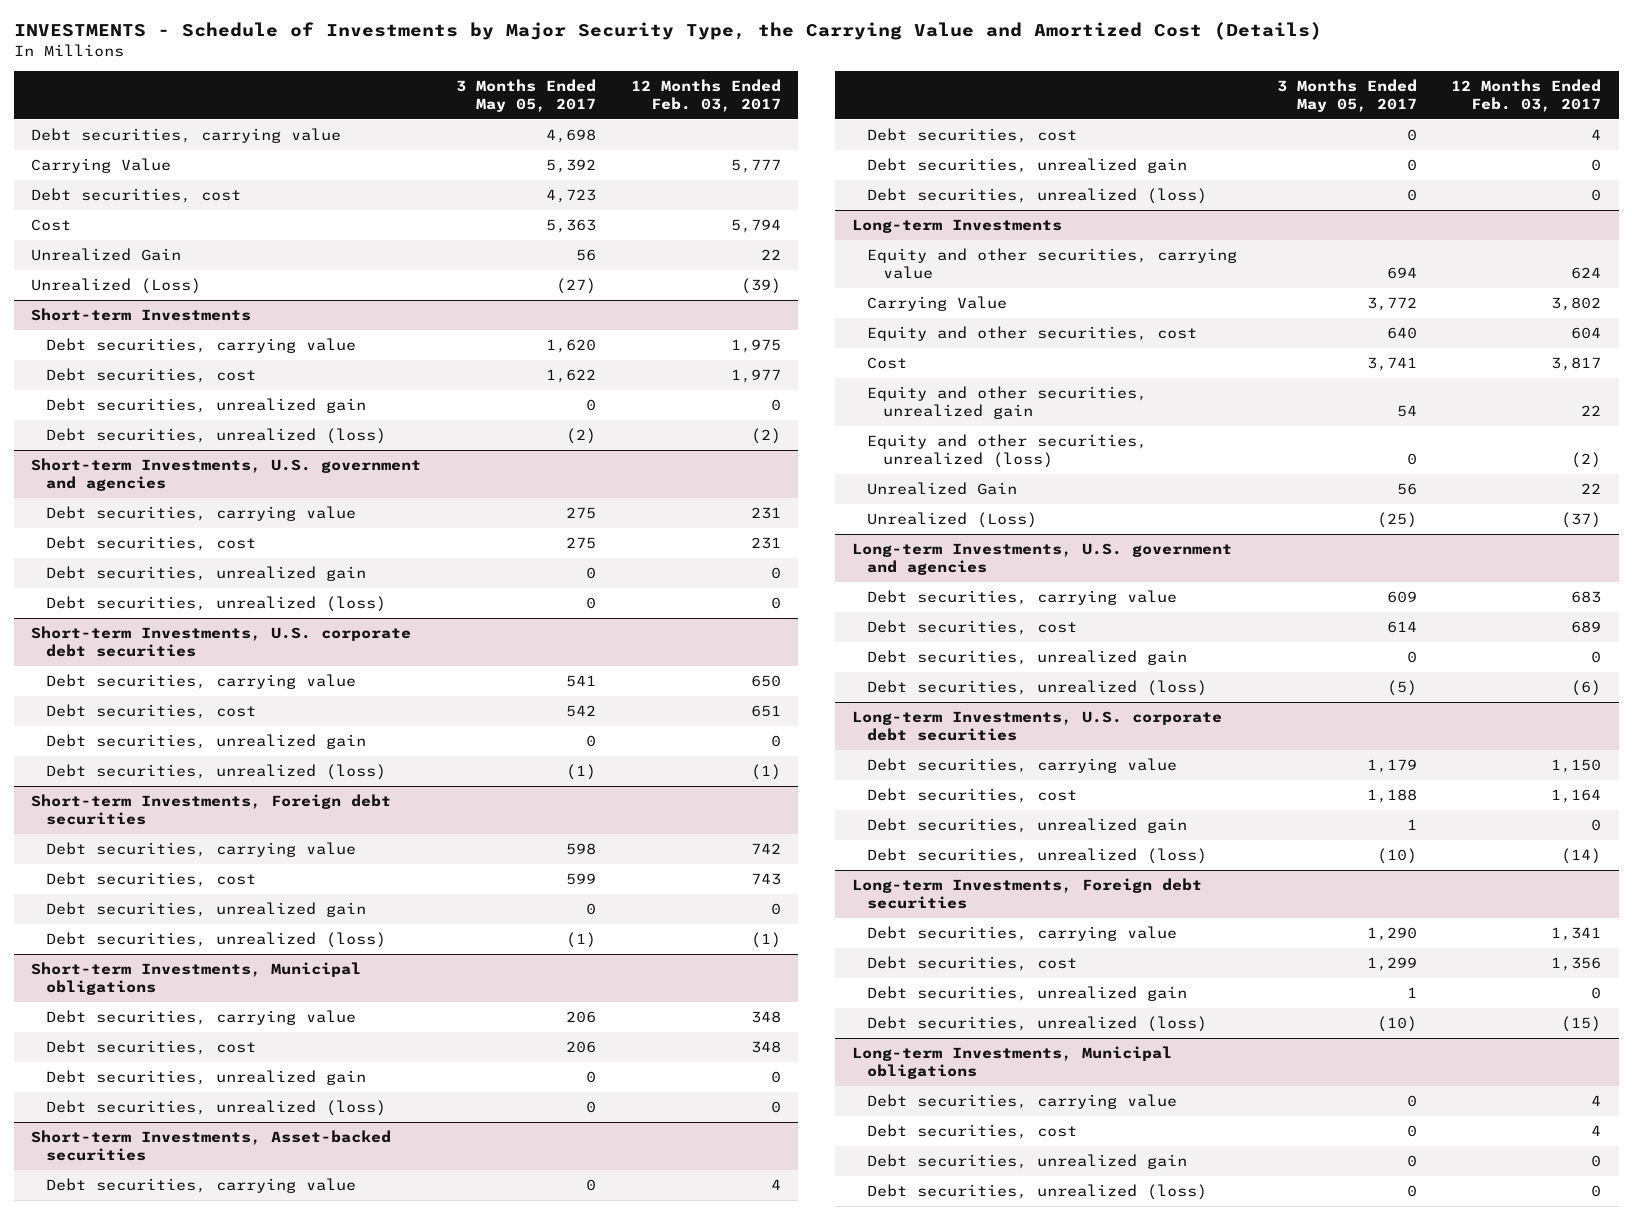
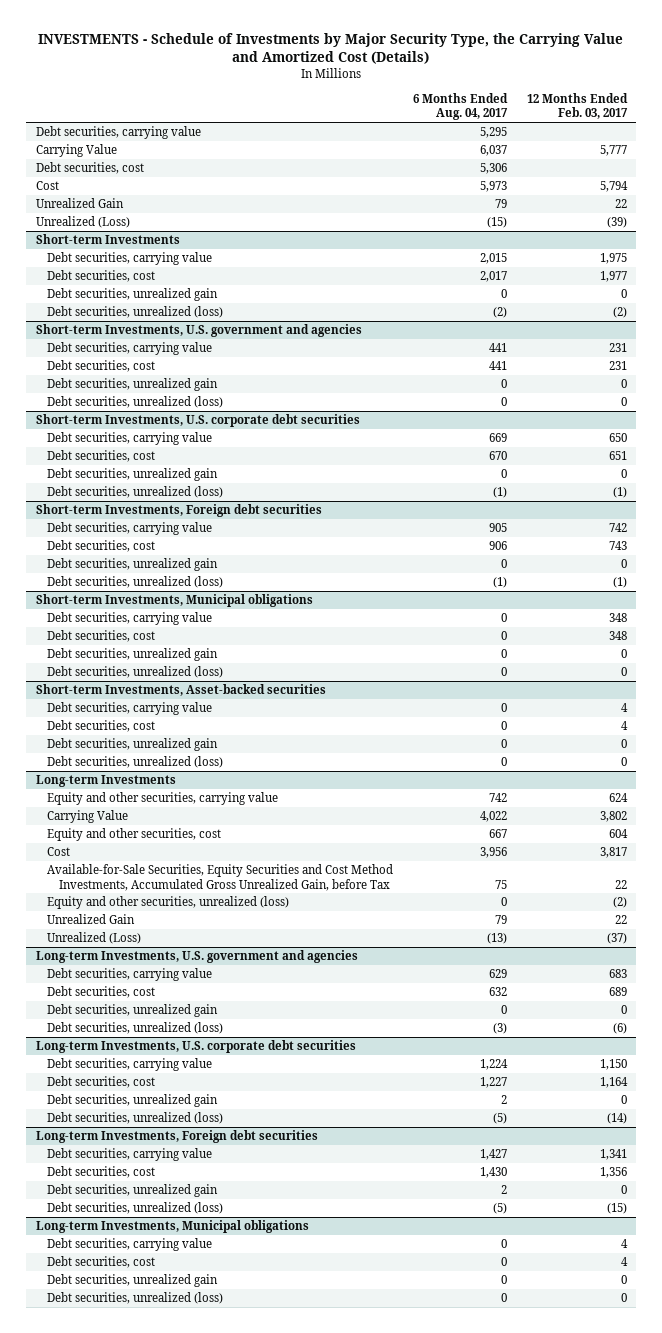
[455,78,596,113] 3 Months Ended May 05, 2017 -> none
none -> [412,92,508,121] 6 Months Ended Aug. 04, 2017
[867,385,1148,420] Equity and other securities, unrealized gain -> none
none -> [47,864,394,891] Available-for-Sale Securities, Equity Securities and Cost Method Investments, Accumulated Gross Unrealized Gain, before Tax

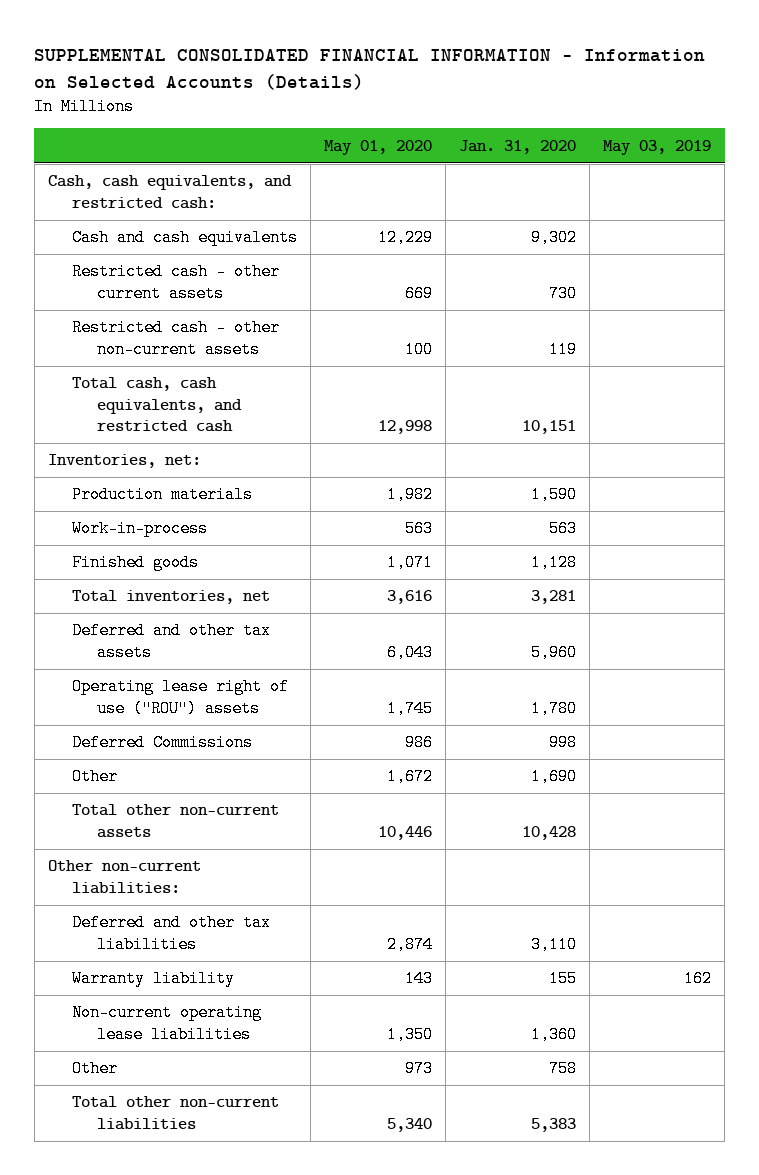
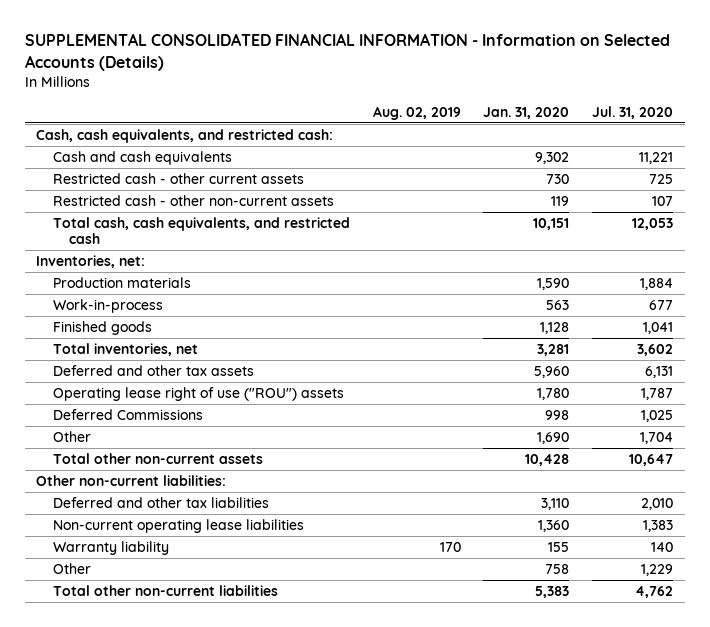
[324,139,433,155] May 01, 2020 -> none
[603,139,712,155] May 03, 2019 -> none
none -> [372,105,461,120] Aug. 02, 2019
none -> [592,105,674,119] Jul. 31, 2020
[72,970,236,988] Warranty liability -> [52,541,169,556] Warranty liability

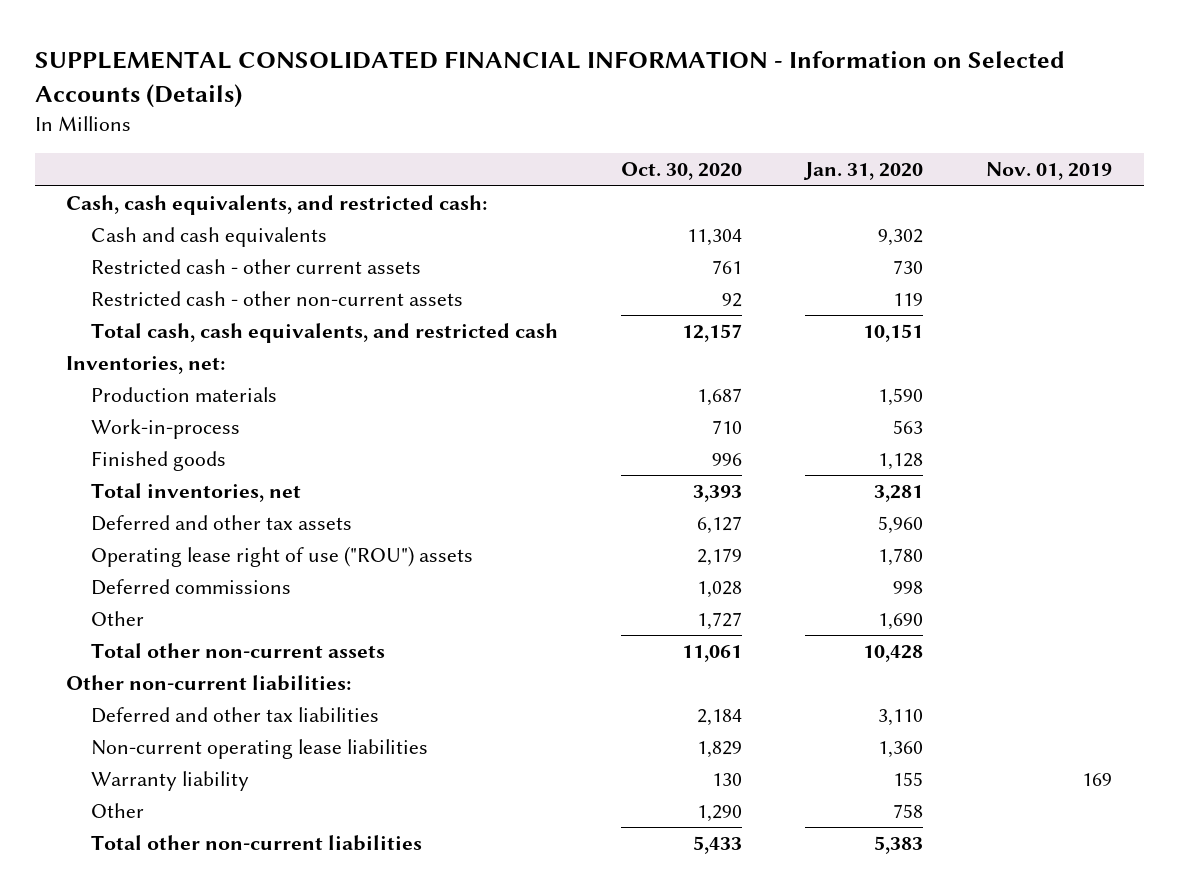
[372,105,461,120] Aug. 02, 2019 -> none
[592,105,674,119] Jul. 31, 2020 -> none
none -> [620,162,742,181] Oct. 30, 2020
none -> [986,162,1113,181] Nov. 01, 2019
[52,409,203,421] Deferred Commissions -> [90,579,291,596] Deferred commissions

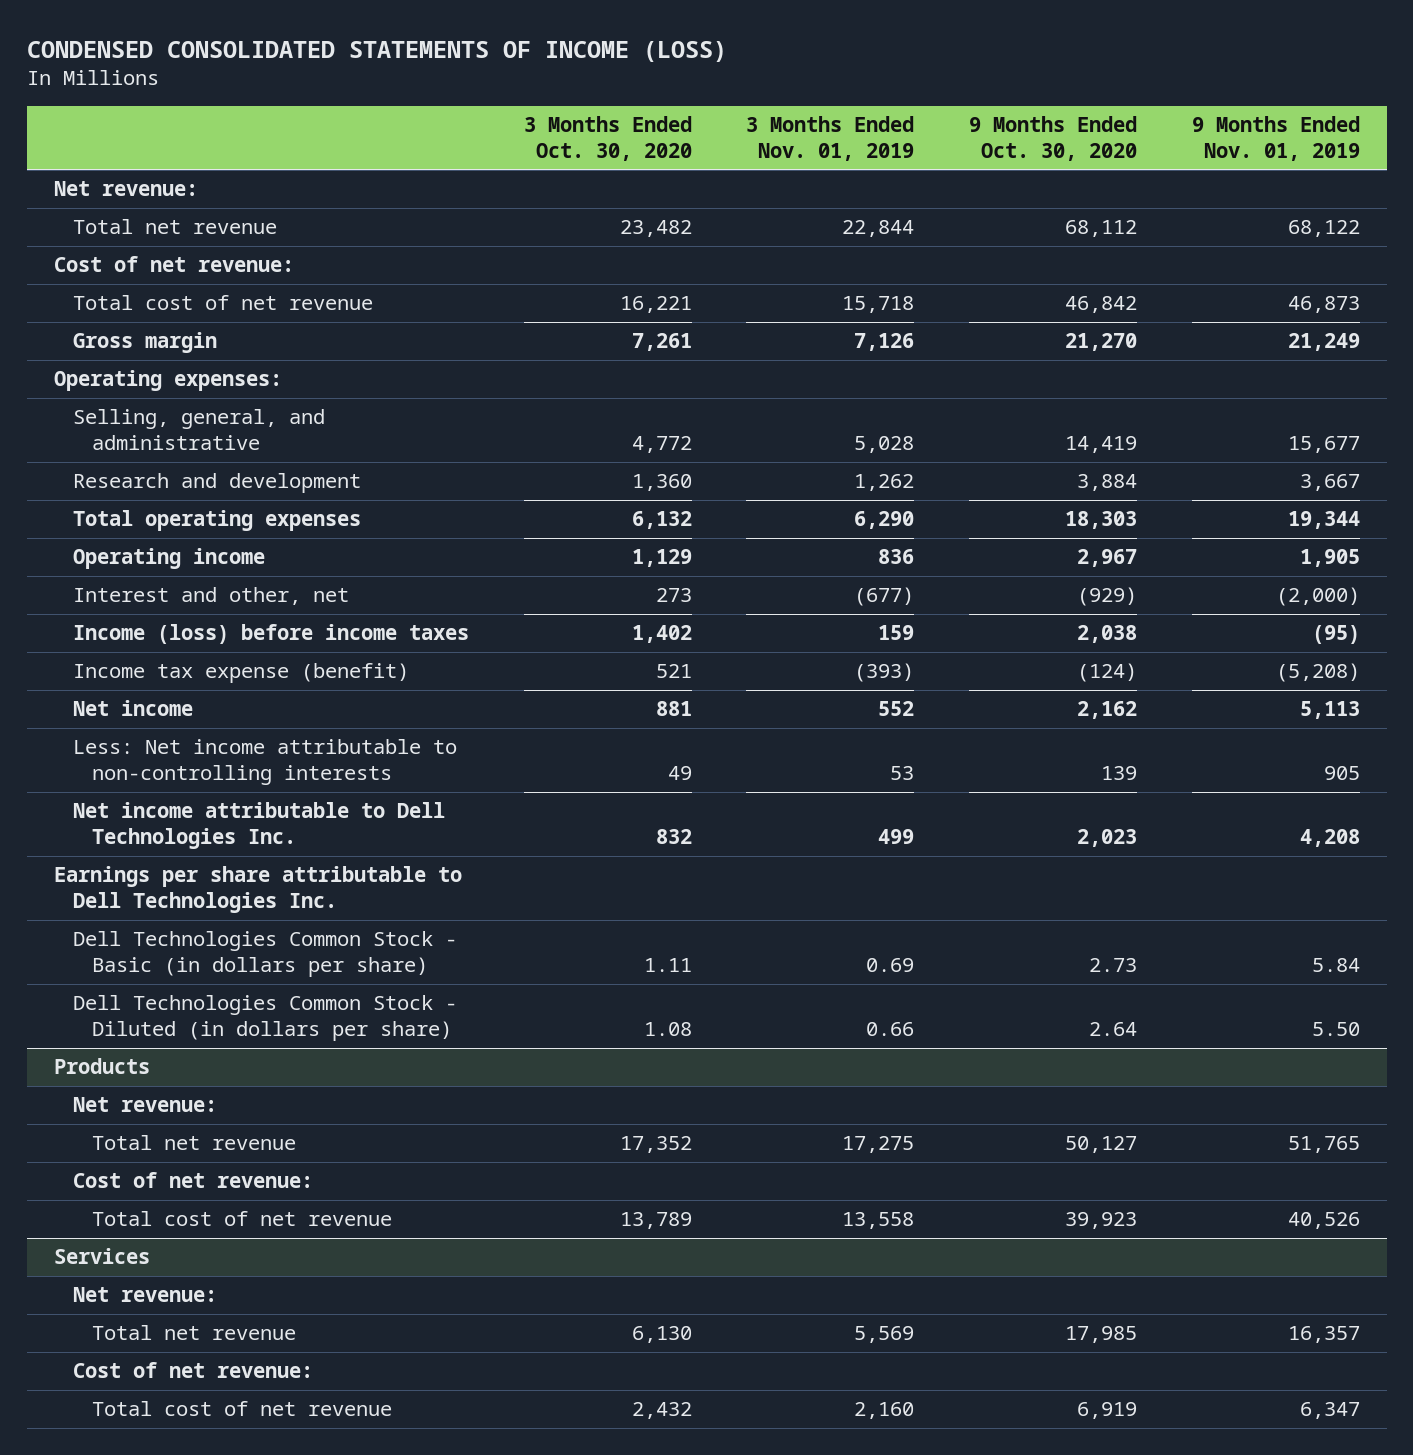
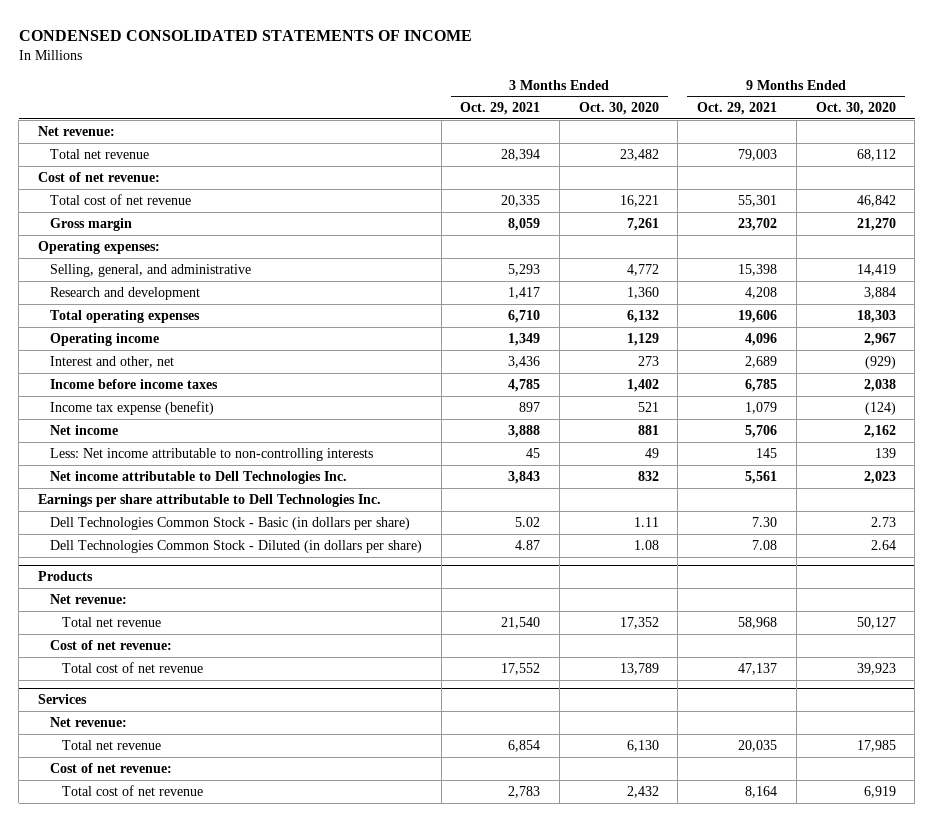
[26,41,727,63] CONDENSED CONSOLIDATED STATEMENTS OF INCOME (LOSS) -> [18,29,472,41] CONDENSED CONSOLIDATED STATEMENTS OF INCOME
[746,115,915,161] 3 Months Ended Nov. 01, 2019 -> none
[1191,115,1360,161] 9 Months Ended Nov. 01, 2019 -> none
none -> [460,102,541,116] Oct. 29, 2021
none -> [697,102,778,116] Oct. 29, 2021
[73,624,470,645] Income (loss) before income taxes -> [49,378,218,389] Income before income taxes

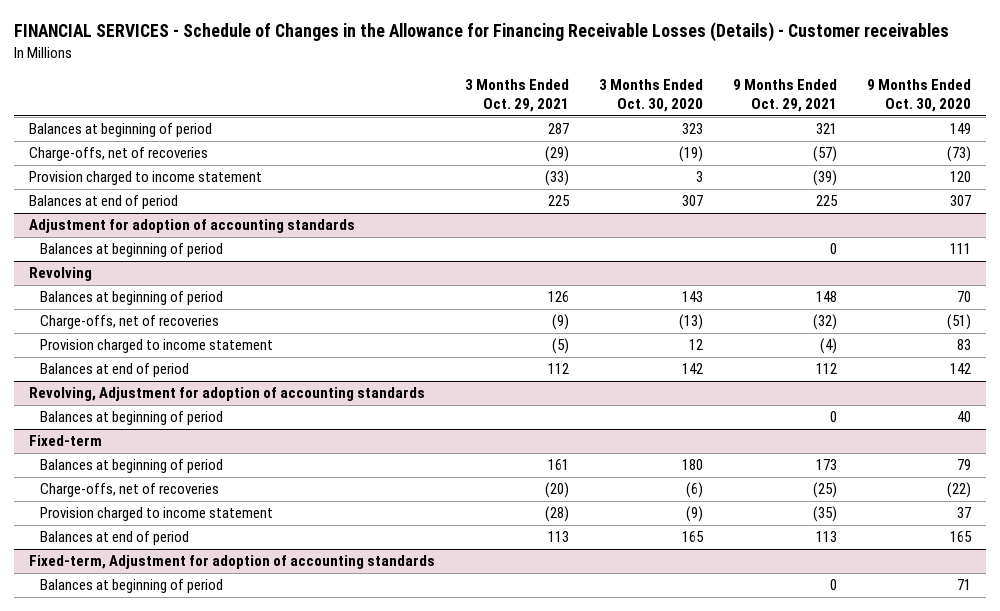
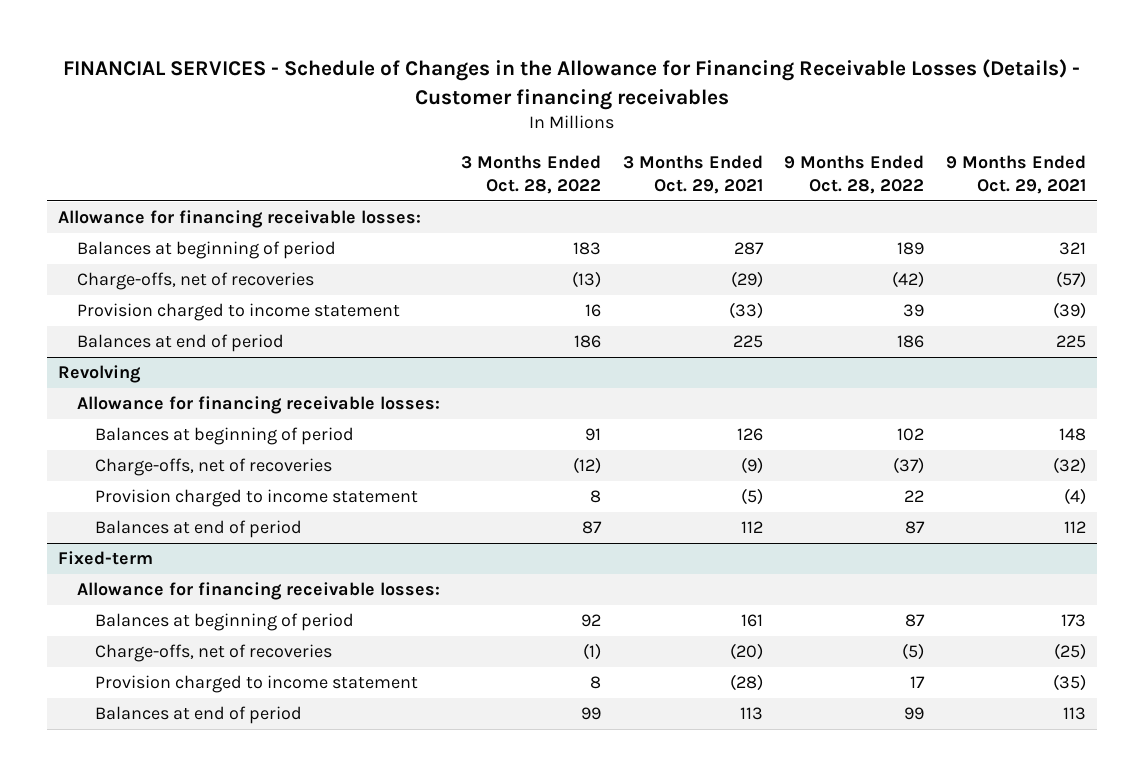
[14,22,950,43] FINANCIAL SERVICES - Schedule of Changes in the Allowance for Financing Receivable Losses (Details) - Customer receivables -> [62,59,1080,110] FINANCIAL SERVICES - Schedule of Changes in the Allowance for Financing Receivable Losses (Details) - Customer financing receivables
[599,78,704,113] 3 Months Ended Oct. 30, 2020 -> none
[866,78,971,113] 9 Months Ended Oct. 30, 2020 -> none
none -> [461,154,602,195] 3 Months Ended Oct. 28, 2022
none -> [784,154,925,195] 9 Months Ended Oct. 28, 2022
none -> [57,210,421,229] Allowance for financing receivable losses:
[29,219,356,234] Adjustment for adoption of accounting standards -> none
[40,243,224,258] Balances at beginning of period -> none
none -> [76,396,440,415] Allowance for financing receivable losses:
[29,387,426,402] Revolving, Adjustment for adoption of accounting standards -> none
[40,411,224,426] Balances at beginning of period -> none
none -> [76,582,440,601] Allowance for financing receivable losses:
[29,555,436,570] Fixed-term, Adjustment for adoption of accounting standards -> none
[40,579,224,594] Balances at beginning of period -> none

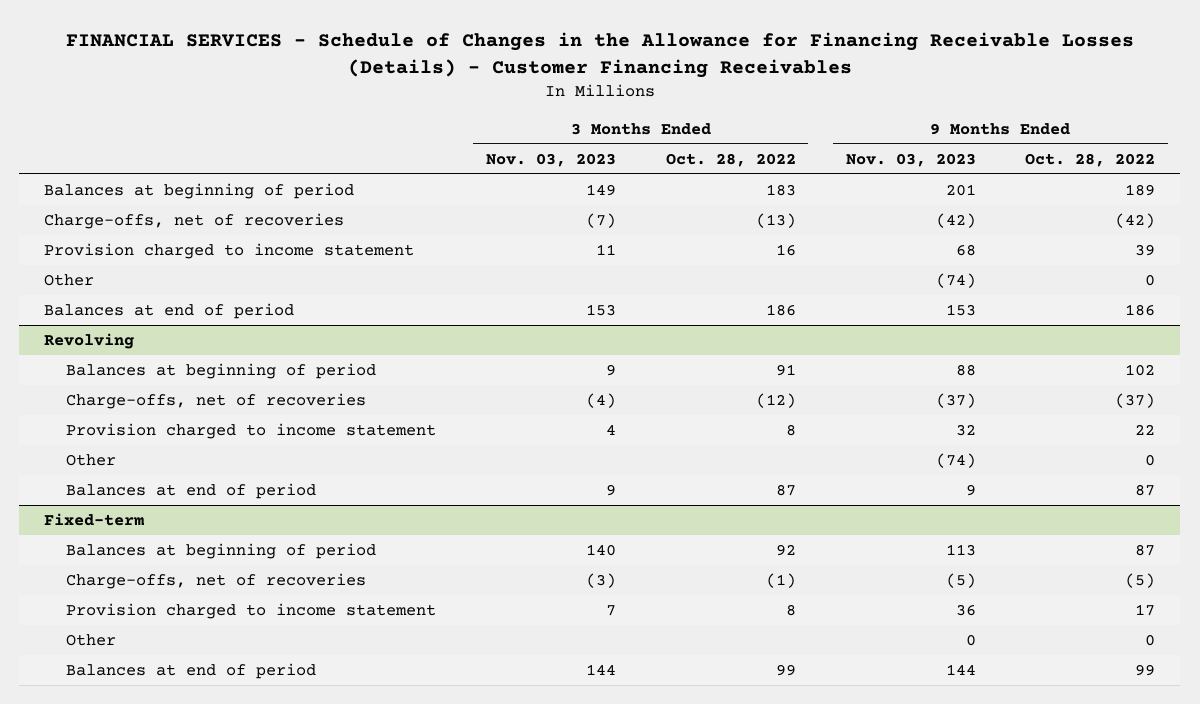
[62,59,1080,110] FINANCIAL SERVICES - Schedule of Changes in the Allowance for Financing Receivable Losses (Details) - Customer financing receivables -> [65,32,1134,78] FINANCIAL SERVICES - Schedule of Changes in the Allowance for Financing Receivable Losses (Details) - Customer Financing Receivables
[622,154,763,195] 3 Months Ended Oct. 29, 2021 -> none
[945,154,1086,195] 9 Months Ended Oct. 29, 2021 -> none
none -> [485,152,616,167] Nov. 03, 2023
none -> [845,152,976,167] Nov. 03, 2023
[57,210,421,229] Allowance for financing receivable losses: -> none
none -> [44,274,95,287] Other
[76,396,440,415] Allowance for financing receivable losses: -> none
none -> [66,454,117,467] Other
[76,582,440,601] Allowance for financing receivable losses: -> none
none -> [66,634,117,647] Other

